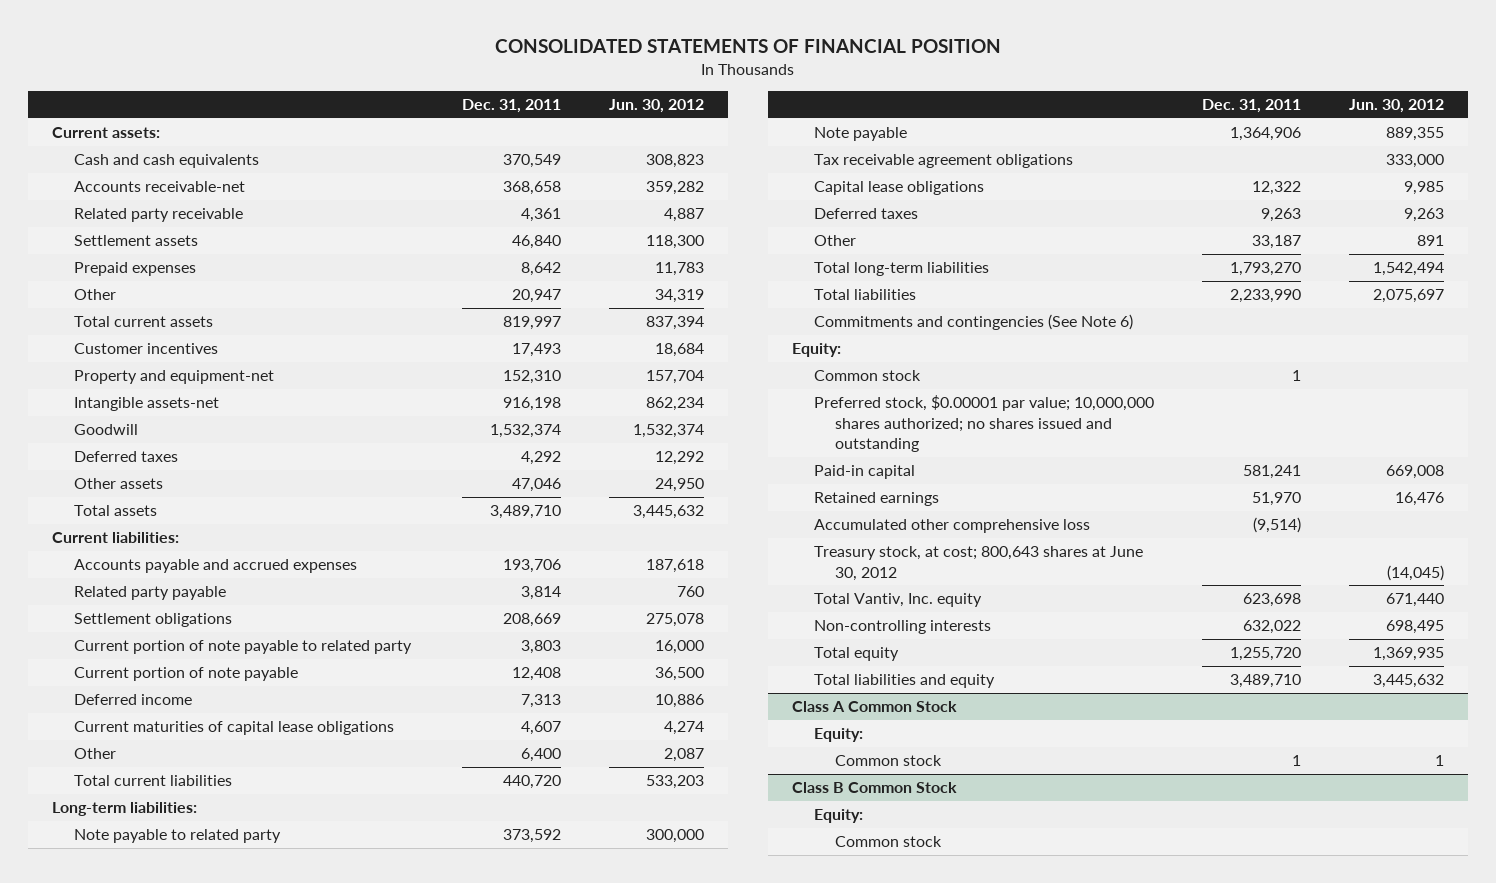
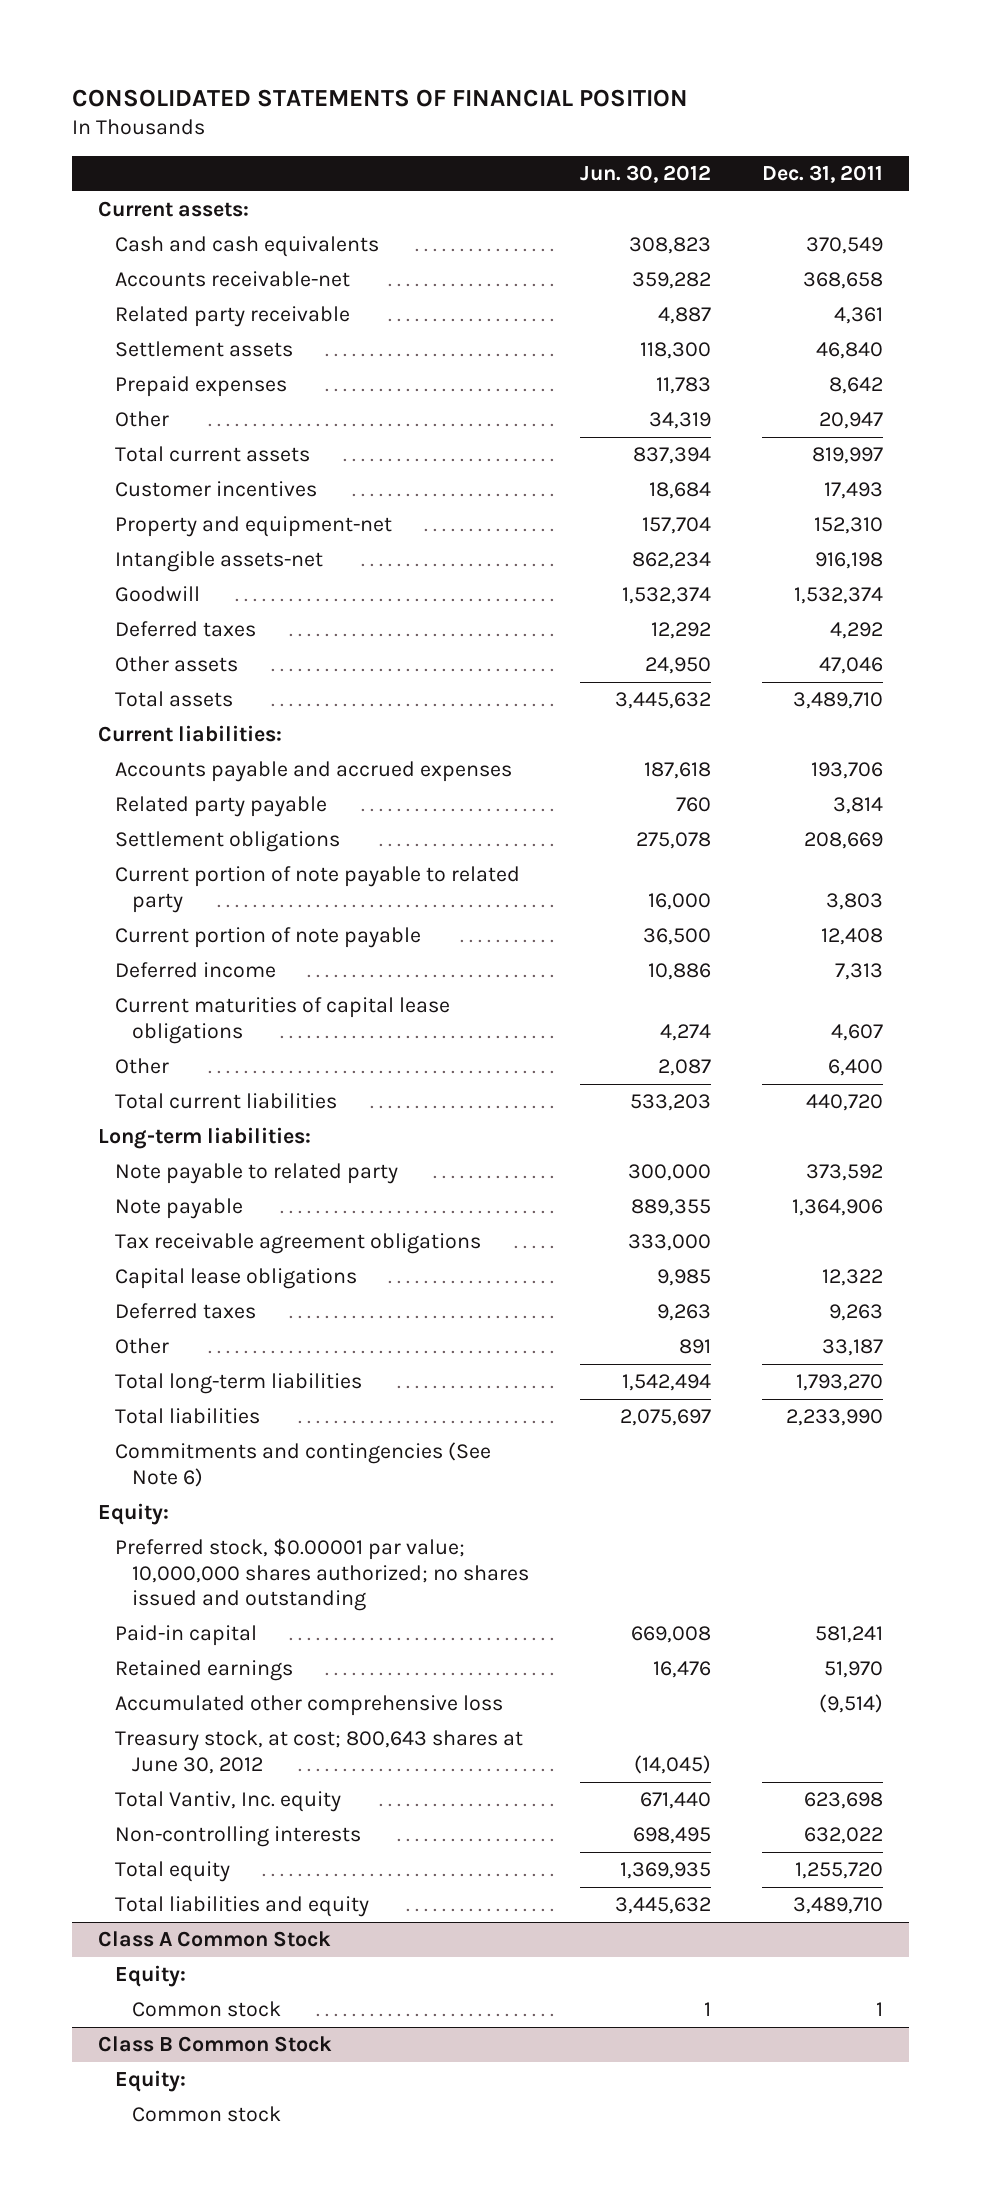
[813,370,921,382] Common stock -> none

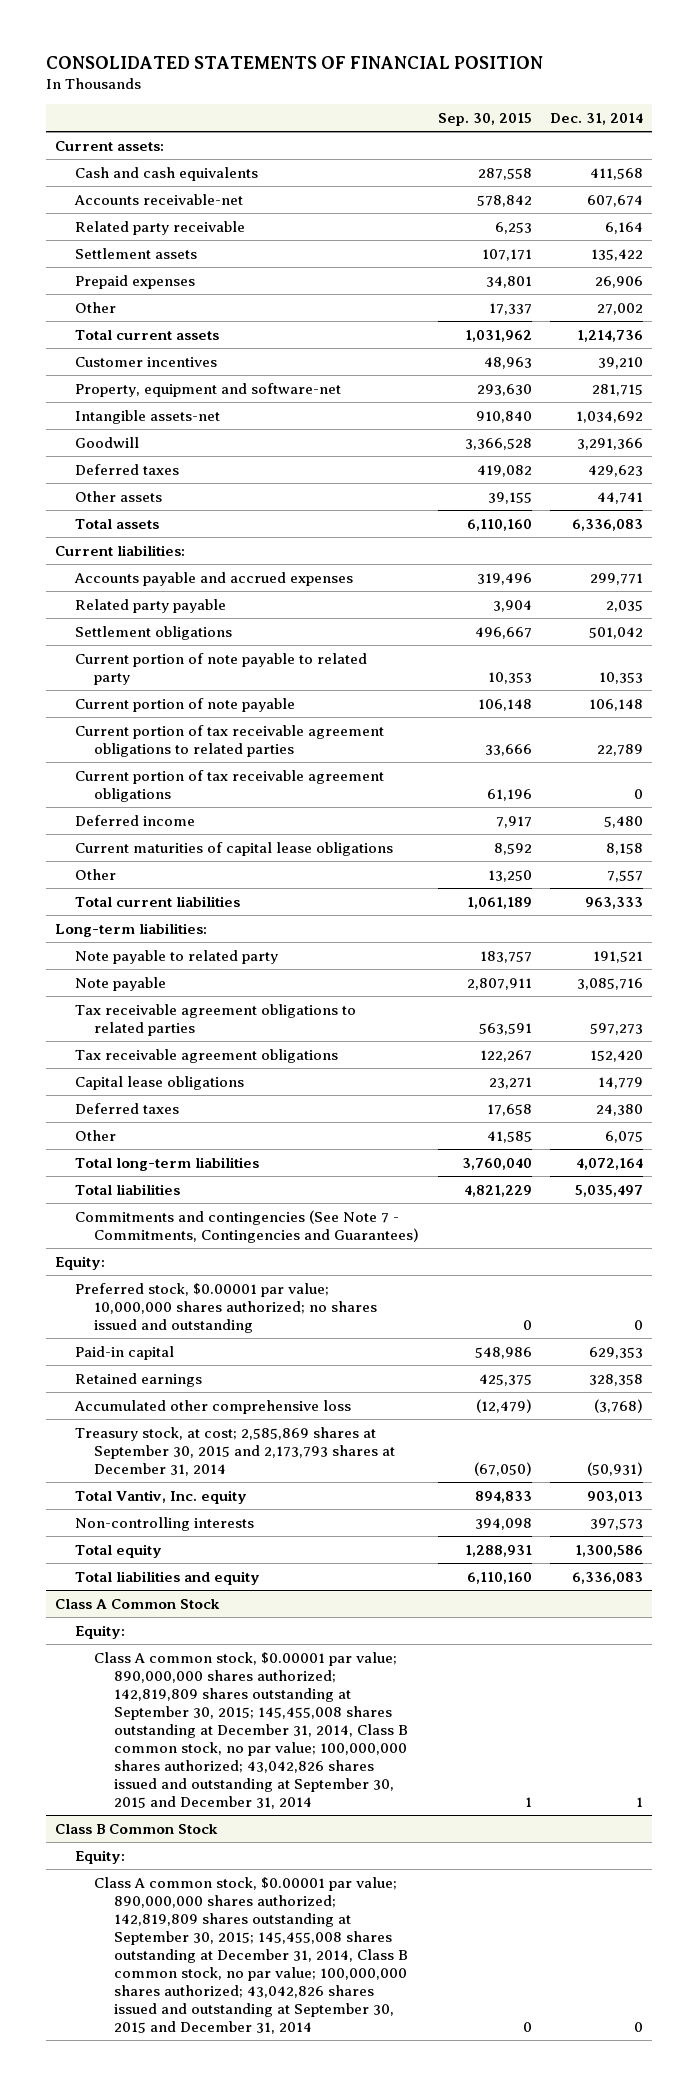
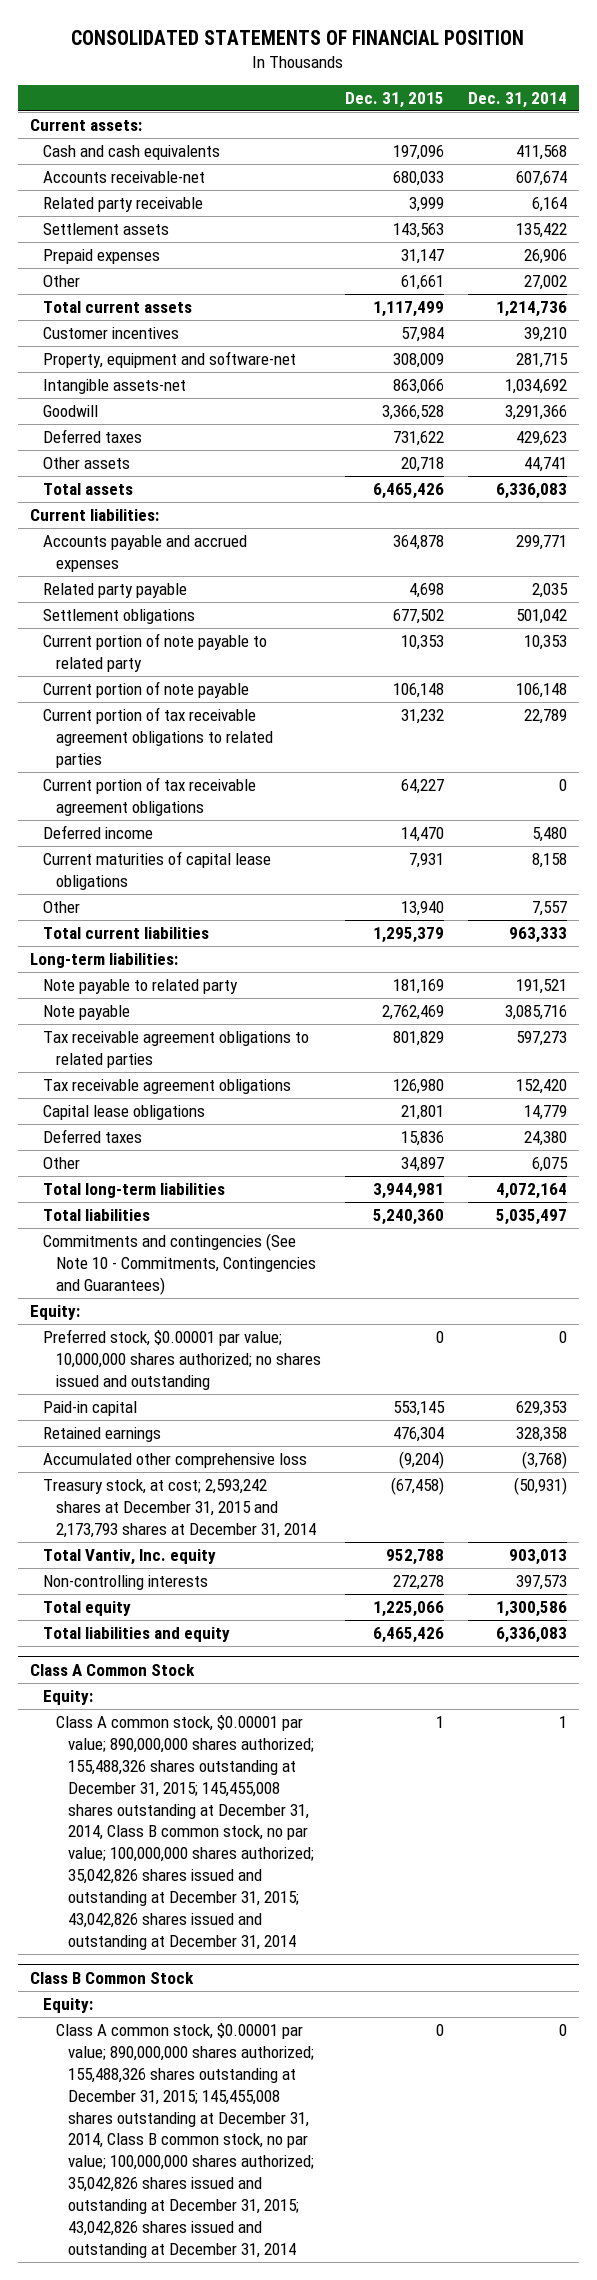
[437,112,532,126] Sep. 30, 2015 -> none
none -> [344,91,444,108] Dec. 31, 2015
[74,1209,420,1243] Commitments and contingencies (See Note 7 - Commitments, Contingencies and Guarantees) -> [42,1233,316,1295] Commitments and contingencies (See Note 10 - Commitments, Contingencies and Guarantees)
[74,1426,396,1476] Treasury stock, at cost; 2,585,869 shares at September 30, 2015 and 2,173,793 shares at December 31, 2014 -> [42,1479,316,1538] Treasury stock, at cost; 2,593,242 shares at December 31, 2015 and 2,173,793 shares at December 31, 2014
[94,1651,409,1809] Class A common stock, $0.00001 par value; 890,000,000 shares authorized; 142,819,809 shares outstanding at September 30, 2015; 145,455,008 shares outstanding at December 31, 2014, Class B common stock, no par value; 100,000,000 shares authorized; 43,042,826 shares issued and outstanding at September 30, 2015 and December 31, 2014 -> [55,1715,315,1950] Class A common stock, $0.00001 par value; 890,000,000 shares authorized; 155,488,326 shares outstanding at December 31, 2015; 145,455,008 shares outstanding at December 31, 2014, Class B common stock, no par value; 100,000,000 shares authorized; 35,042,826 shares issued and outstanding at December 31, 2015; 43,042,826 shares issued and outstanding at December 31, 2014
[94,1876,409,2034] Class A common stock, $0.00001 par value; 890,000,000 shares authorized; 142,819,809 shares outstanding at September 30, 2015; 145,455,008 shares outstanding at December 31, 2014, Class B common stock, no par value; 100,000,000 shares authorized; 43,042,826 shares issued and outstanding at September 30, 2015 and December 31, 2014 -> [55,2023,315,2258] Class A common stock, $0.00001 par value; 890,000,000 shares authorized; 155,488,326 shares outstanding at December 31, 2015; 145,455,008 shares outstanding at December 31, 2014, Class B common stock, no par value; 100,000,000 shares authorized; 35,042,826 shares issued and outstanding at December 31, 2015; 43,042,826 shares issued and outstanding at December 31, 2014

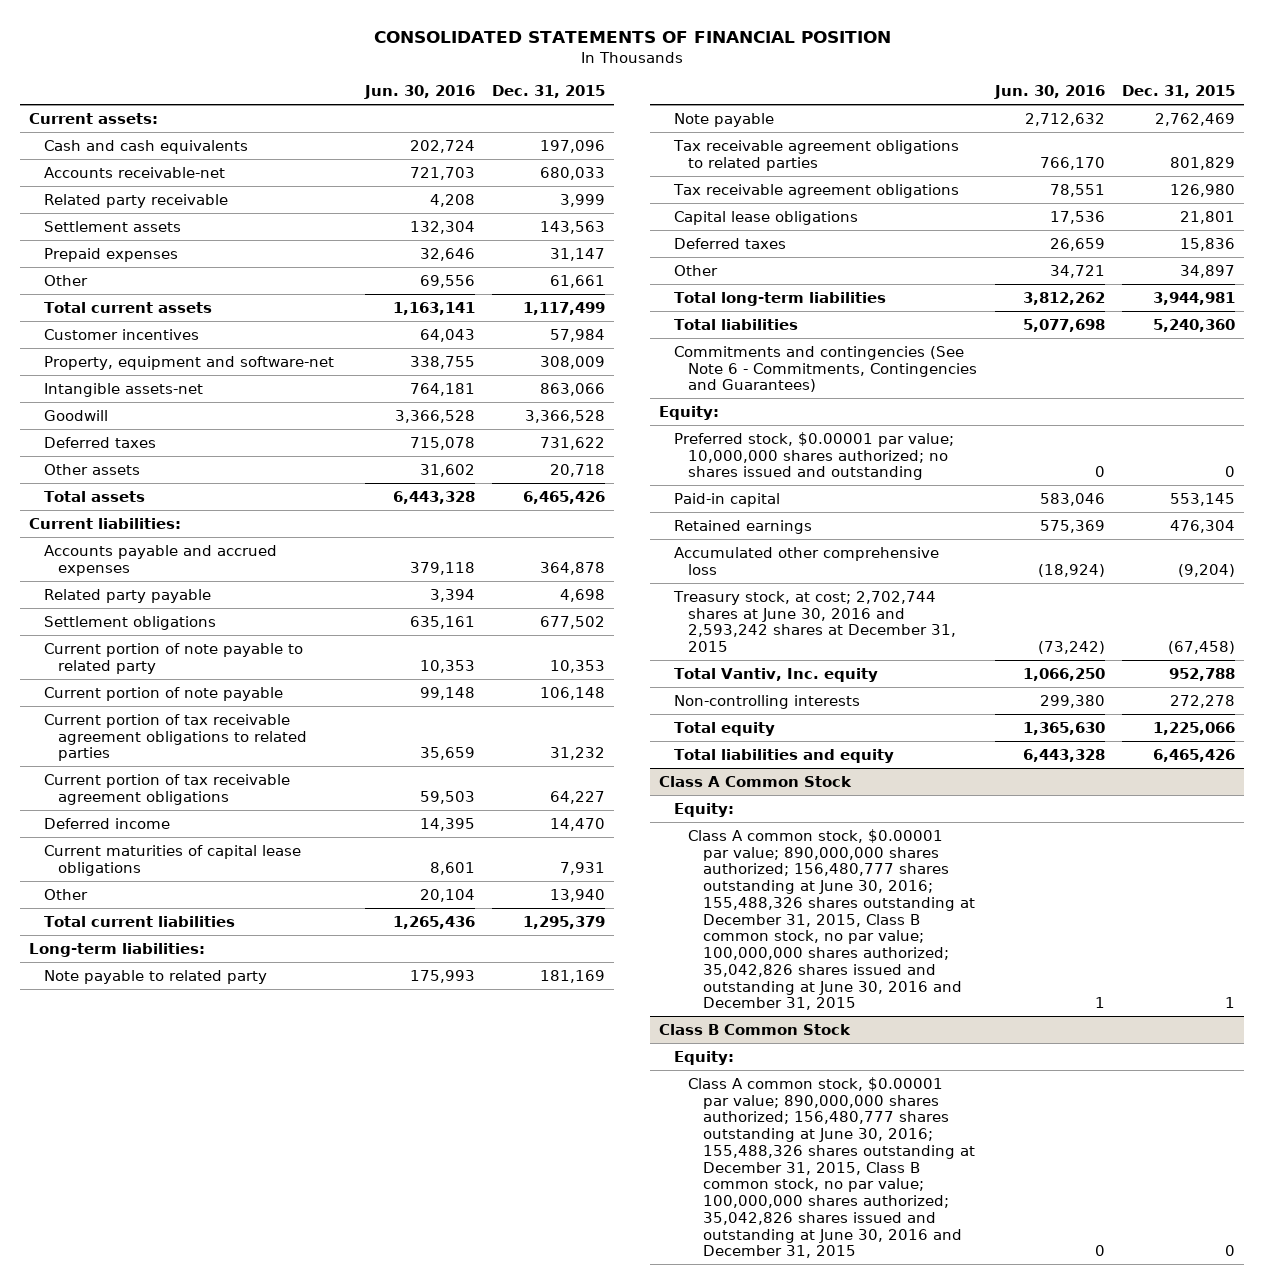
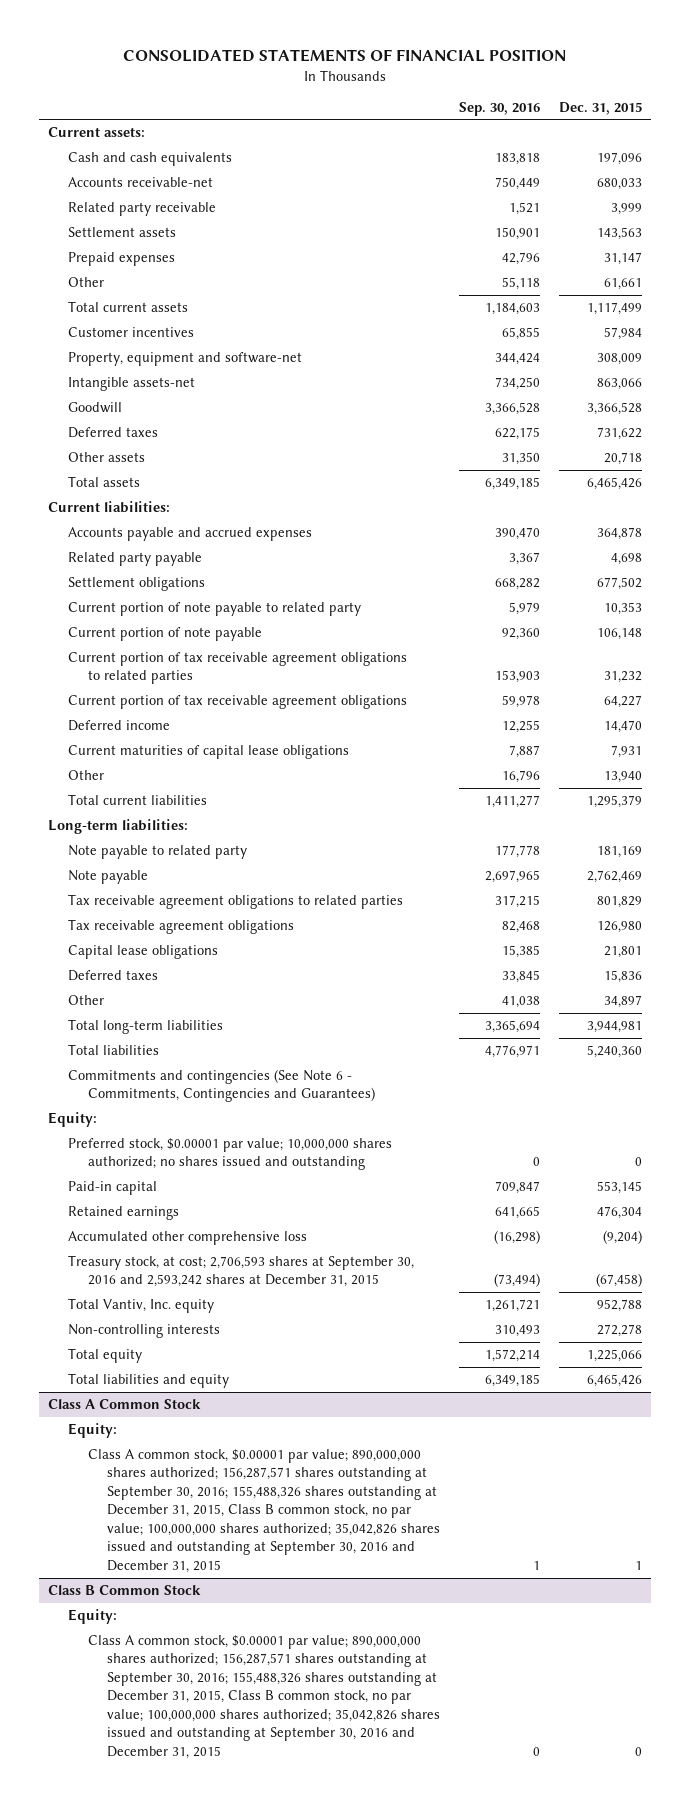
[363,85,475,100] Jun. 30, 2016 -> none
none -> [458,101,540,116] Sep. 30, 2016
[672,590,957,653] Treasury stock, at cost; 2,702,744 shares at June 30, 2016 and 2,593,242 shares at December 31, 2015 -> [67,1254,414,1288] Treasury stock, at cost; 2,706,593 shares at September 30, 2016 and 2,593,242 shares at December 31, 2015
[688,828,975,1011] Class A common stock, $0.00001 par value; 890,000,000 shares authorized; 156,480,777 shares outstanding at June 30, 2016; 155,488,326 shares outstanding at December 31, 2015, Class B common stock, no par value; 100,000,000 shares authorized; 35,042,826 shares issued and outstanding at June 30, 2016 and December 31, 2015 -> [87,1448,441,1573] Class A common stock, $0.00001 par value; 890,000,000 shares authorized; 156,287,571 shares outstanding at September 30, 2016; 155,488,326 shares outstanding at December 31, 2015, Class B common stock, no par value; 100,000,000 shares authorized; 35,042,826 shares issued and outstanding at September 30, 2016 and December 31, 2015
[688,1076,975,1259] Class A common stock, $0.00001 par value; 890,000,000 shares authorized; 156,480,777 shares outstanding at June 30, 2016; 155,488,326 shares outstanding at December 31, 2015, Class B common stock, no par value; 100,000,000 shares authorized; 35,042,826 shares issued and outstanding at June 30, 2016 and December 31, 2015 -> [87,1634,441,1759] Class A common stock, $0.00001 par value; 890,000,000 shares authorized; 156,287,571 shares outstanding at September 30, 2016; 155,488,326 shares outstanding at December 31, 2015, Class B common stock, no par value; 100,000,000 shares authorized; 35,042,826 shares issued and outstanding at September 30, 2016 and December 31, 2015

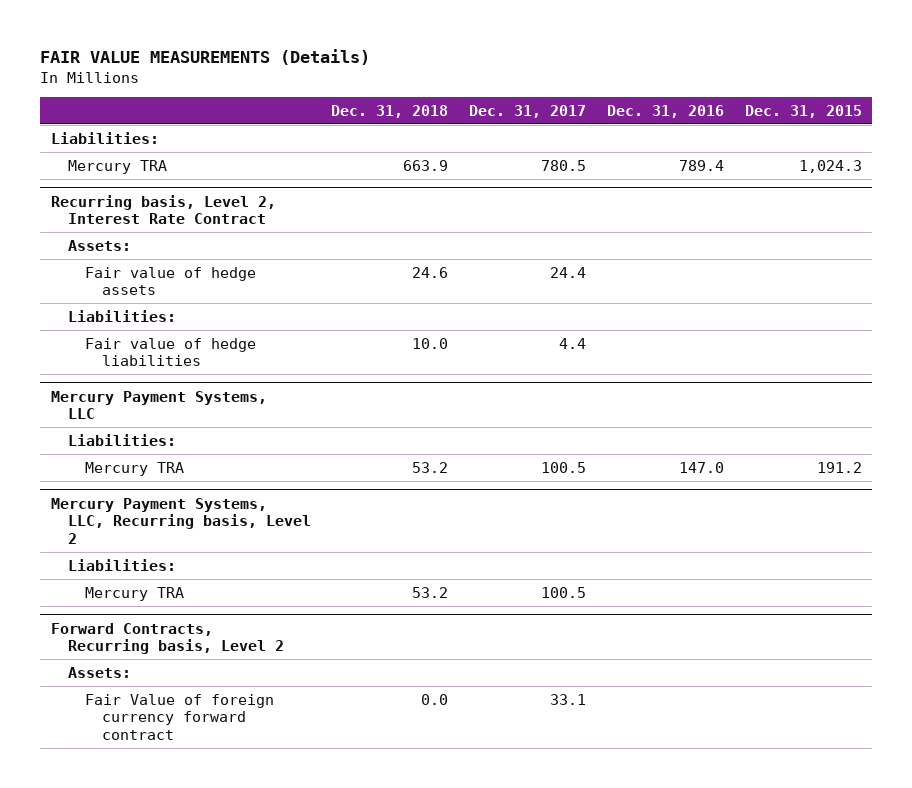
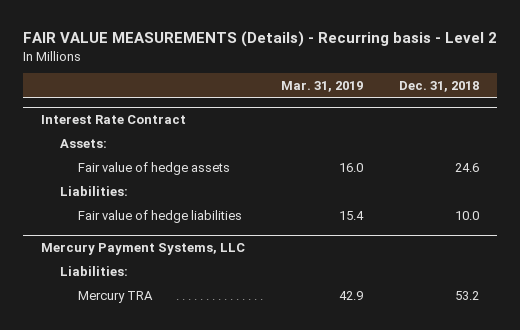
[40,49,371,66] FAIR VALUE MEASUREMENTS (Details) -> [23,31,498,48] FAIR VALUE MEASUREMENTS (Details) - Recurring basis - Level 2
[469,104,587,118] Dec. 31, 2017 -> none
[606,104,724,118] Dec. 31, 2016 -> none
[744,104,862,118] Dec. 31, 2015 -> none
none -> [281,81,364,93] Mar. 31, 2019
[50,131,159,144] Liabilities: -> none
[67,159,167,174] Mercury TRA -> none
[50,194,276,225] Recurring basis, Level 2, Interest Rate Contract -> none
none -> [41,114,187,124] Interest Rate Contract
[50,497,311,545] Mercury Payment Systems, LLC, Recurring basis, Level 2 -> none
[67,558,176,571] Liabilities: -> none
[84,586,184,601] Mercury TRA -> none
[50,622,284,655] Forward Contracts, Recurring basis, Level 2 -> none
[67,666,131,678] Assets: -> none
[84,693,274,741] Fair Value of foreign currency forward contract -> none

